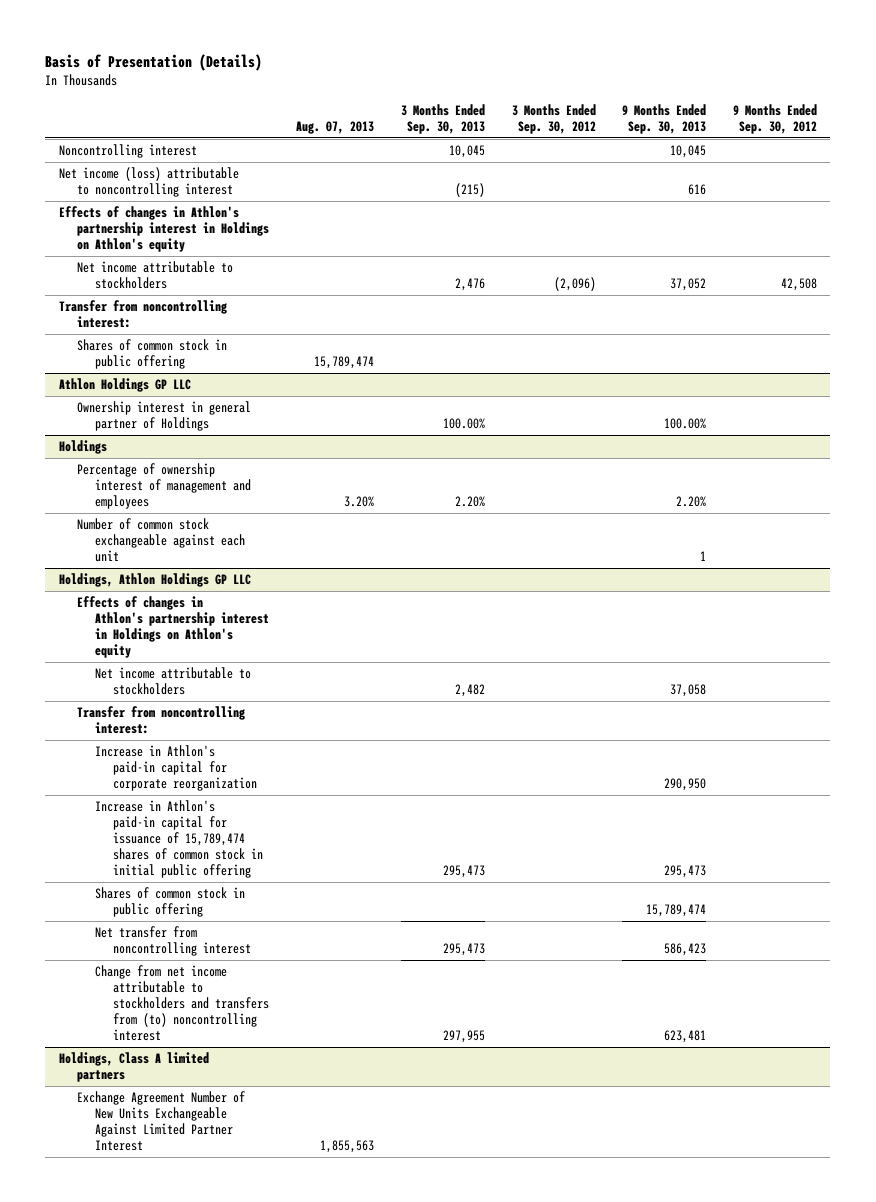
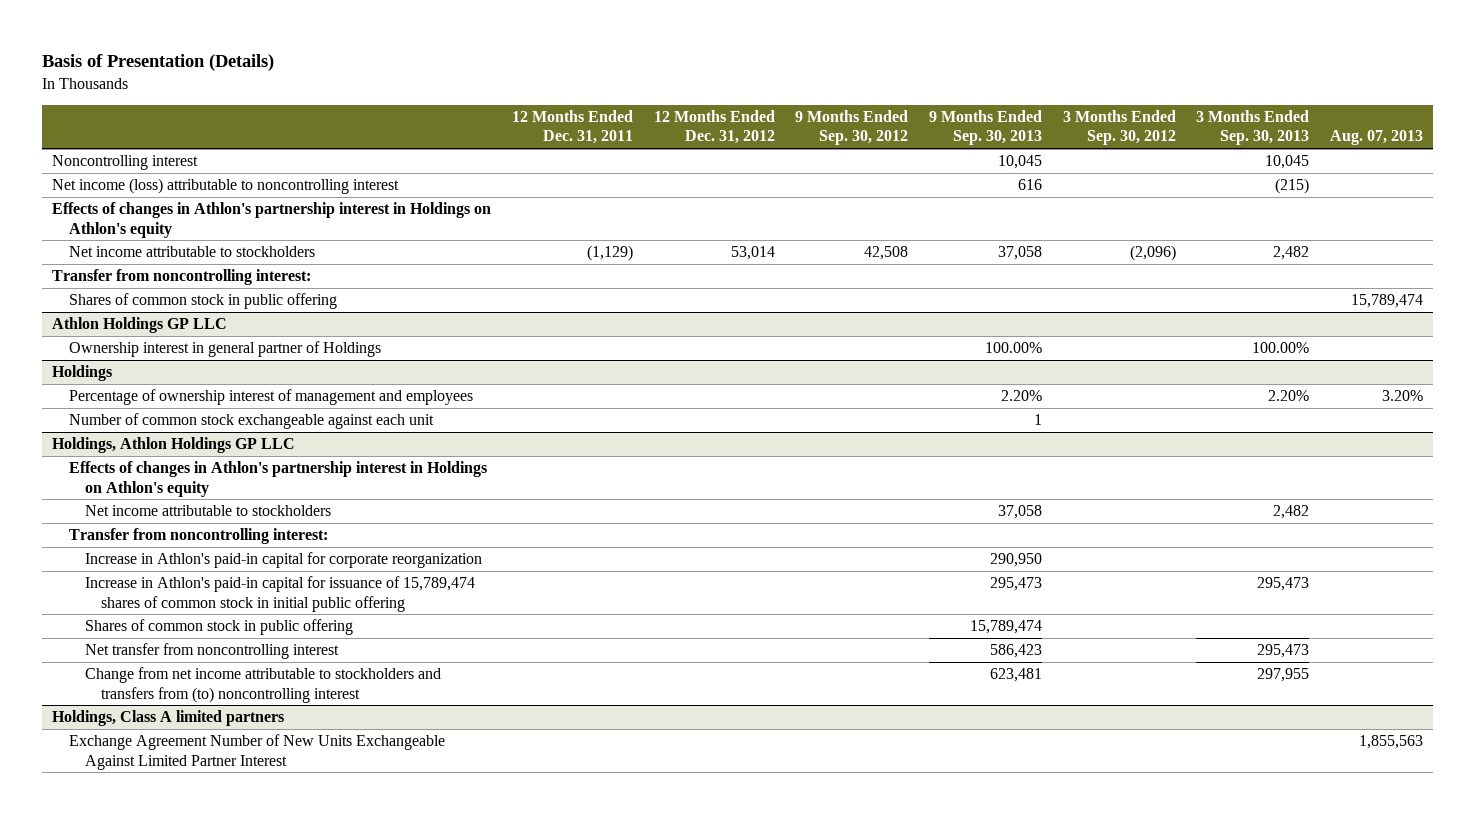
none -> [512,109,634,145] 12 Months Ended Dec. 31, 2011
none -> [653,109,775,145] 12 Months Ended Dec. 31, 2012
[454,278,485,292] 2,476 -> [1273,246,1310,261] 2,482
[670,278,707,292] 37,052 -> [997,246,1042,261] 37,058

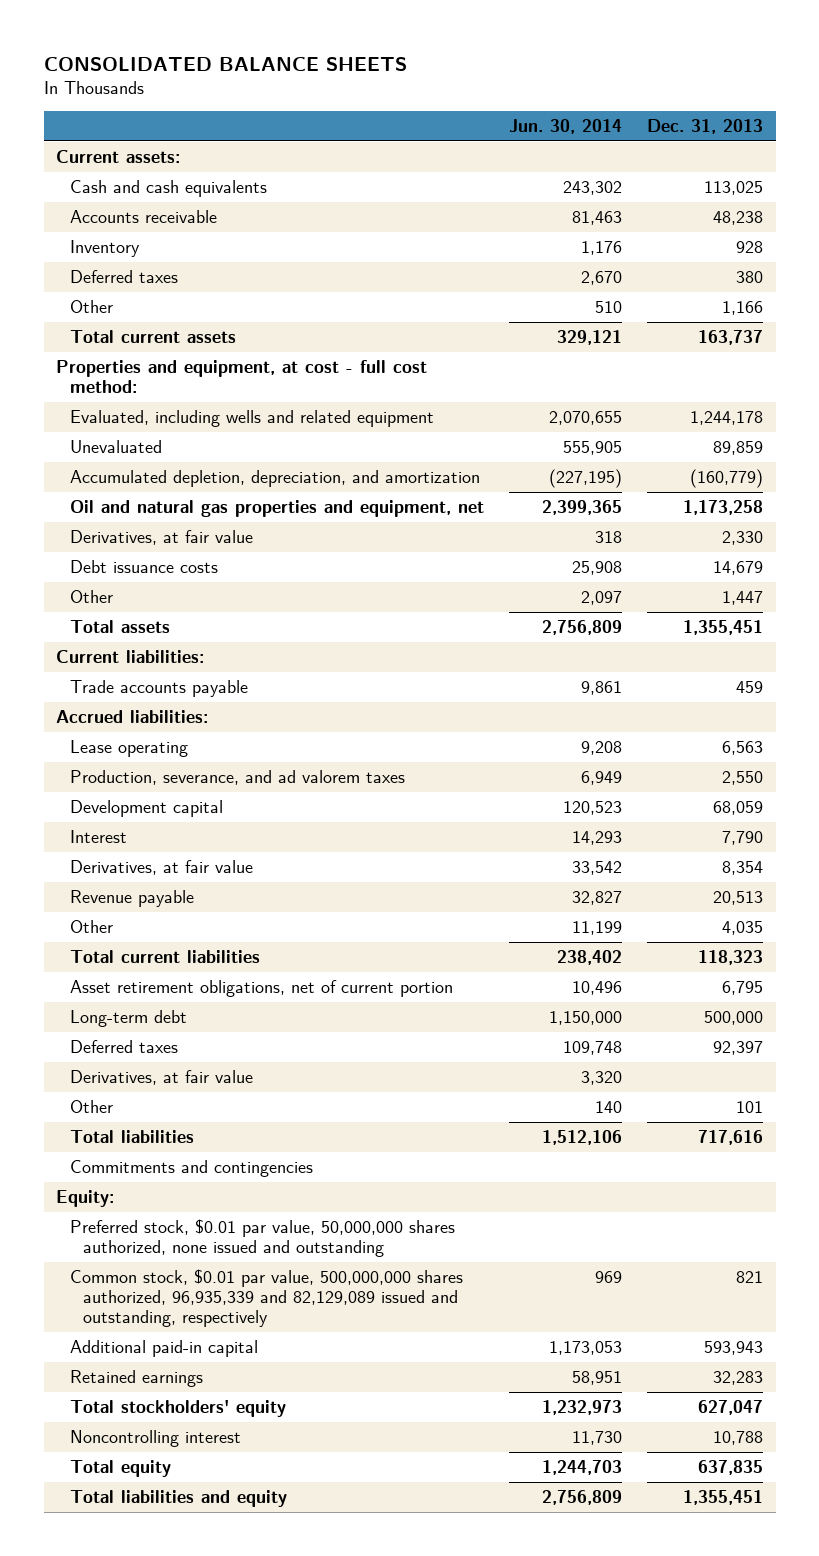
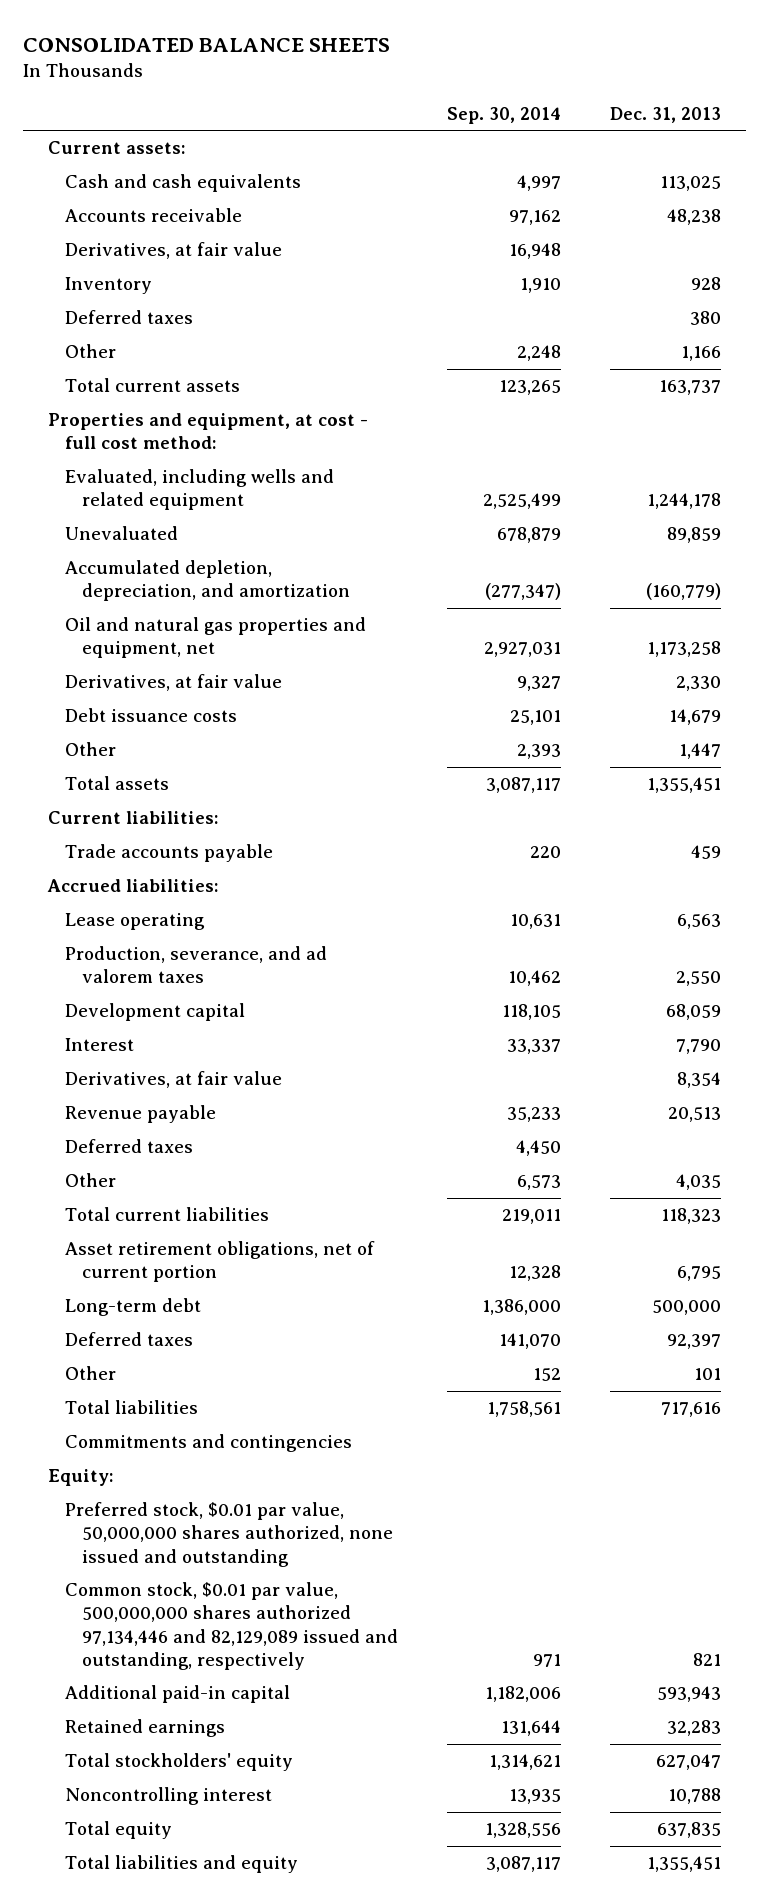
[508,119,622,135] Jun. 30, 2014 -> none
none -> [447,106,562,124] Sep. 30, 2014
[69,1069,253,1085] Derivatives, at fair value -> [64,242,282,260] Derivatives, at fair value
none -> [64,1139,193,1154] Deferred taxes
[69,1268,463,1327] Common stock, $0.01 par value, 500,000,000 shares authorized, 96,935,339 and 82,129,089 issued and outstanding, respectively -> [64,1582,398,1670] Common stock, $0.01 par value, 500,000,000 shares authorized 97,134,446 and 82,129,089 issued and outstanding, respectively

